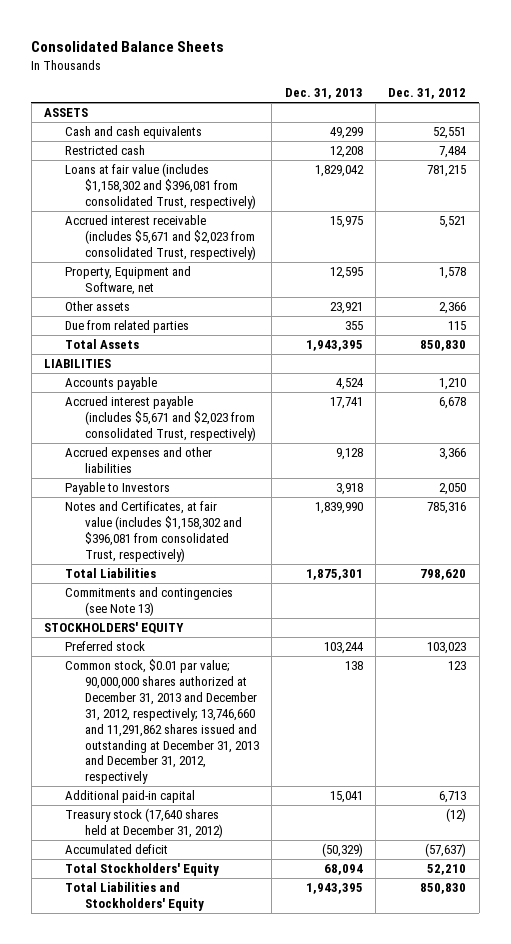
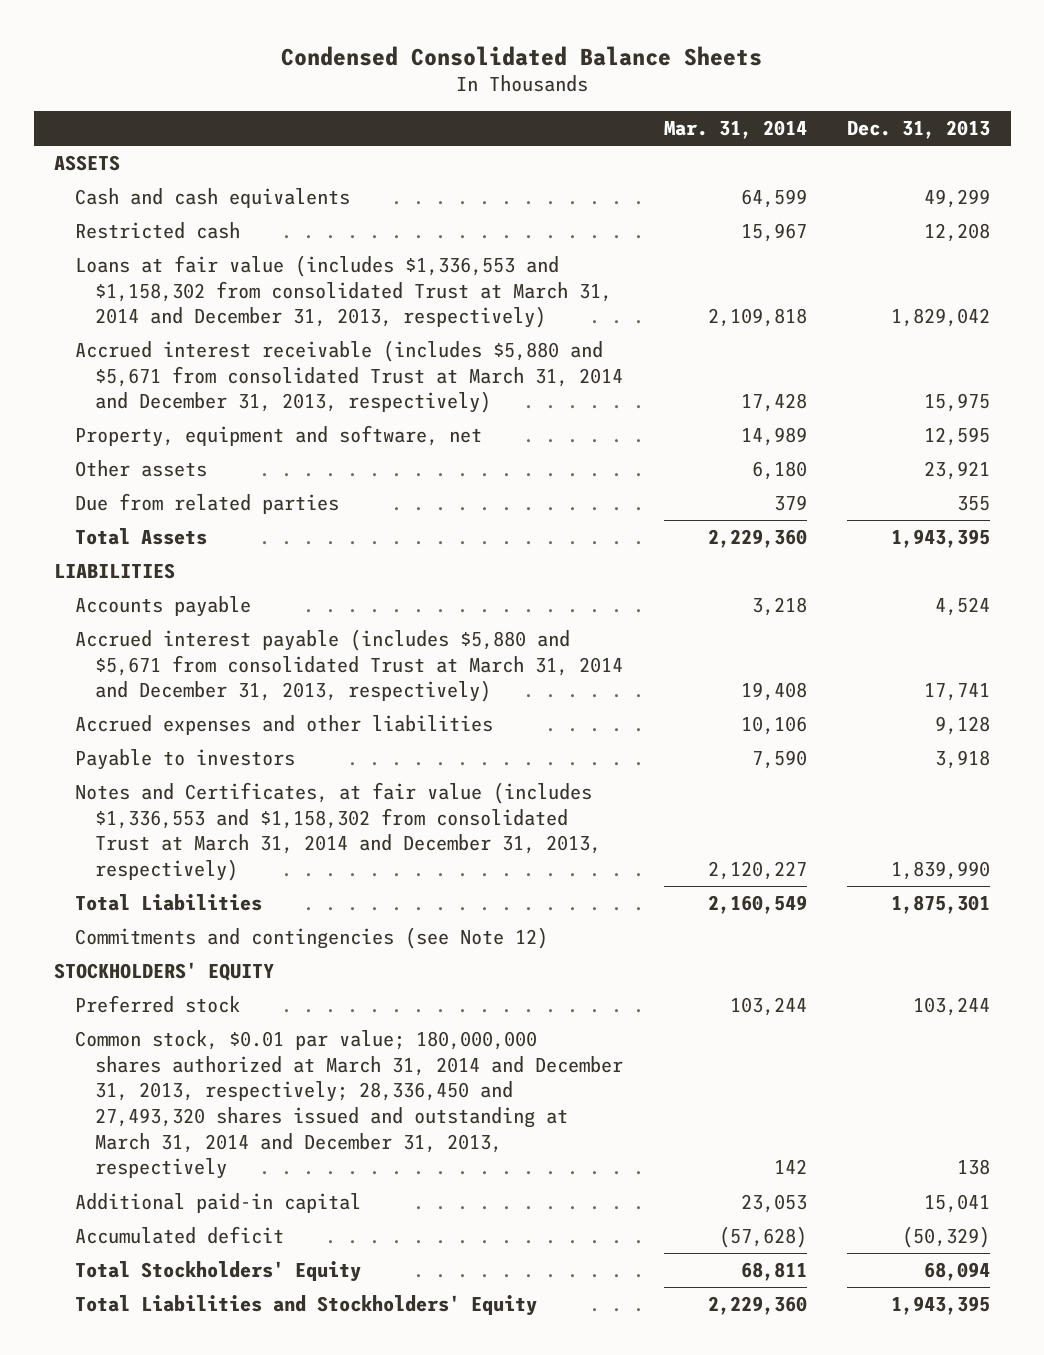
[31,40,225,52] Consolidated Balance Sheets -> [281,45,763,66] Condensed Consolidated Balance Sheets
[388,88,467,100] Dec. 31, 2012 -> none
none -> [663,120,807,140] Mar. 31, 2014
[64,163,256,209] Loans at fair value (includes $1,158,302 and $396,081 from consolidated Trust, respectively) -> [74,255,613,329] Loans at fair value (includes $1,336,553 and $1,158,302 from consolidated Trust at March 31, 2014 and December 31, 2013, respectively)
[64,215,256,260] Accrued interest receivable (includes $5,671 and $2,023 from consolidated Trust, respectively) -> [74,340,624,414] Accrued interest receivable (includes $5,880 and $5,671 from consolidated Trust at March 31, 2014 and December 31, 2013, respectively)
[64,266,191,296] Property, Equipment and Software, net -> [74,425,482,448] Property, equipment and software, net
[64,396,256,441] Accrued interest payable (includes $5,671 and $2,023 from consolidated Trust, respectively) -> [74,629,624,703] Accrued interest payable (includes $5,880 and $5,671 from consolidated Trust at March 31, 2014 and December 31, 2013, respectively)
[64,482,170,496] Payable to Investors -> [74,749,295,771] Payable to investors
[64,501,242,562] Notes and Certificates, at fair value (includes $1,158,302 and $396,081 from consolidated Trust, respectively) -> [74,782,602,882] Notes and Certificates, at fair value (includes $1,336,553 and $1,158,302 from consolidated Trust at March 31, 2014 and December 31, 2013, respectively)
[64,587,233,617] Commitments and contingencies (see Note 13) -> [74,927,548,950] Commitments and contingencies (see Note 12)
[64,659,259,785] Common stock, $0.01 par value; 90,000,000 shares authorized at December 31, 2013 and December 31, 2012, respectively; 13,746,660 and 11,291,862 shares issued and outstanding at December 31, 2013 and December 31, 2012, respectively -> [74,1030,624,1180] Common stock, $0.01 par value; 180,000,000 shares authorized at March 31, 2014 and December 31, 2013, respectively; 28,336,450 and 27,493,320 shares issued and outstanding at March 31, 2014 and December 31, 2013, respectively
[64,808,223,839] Treasury stock (17,640 shares held at December 31, 2012) -> none

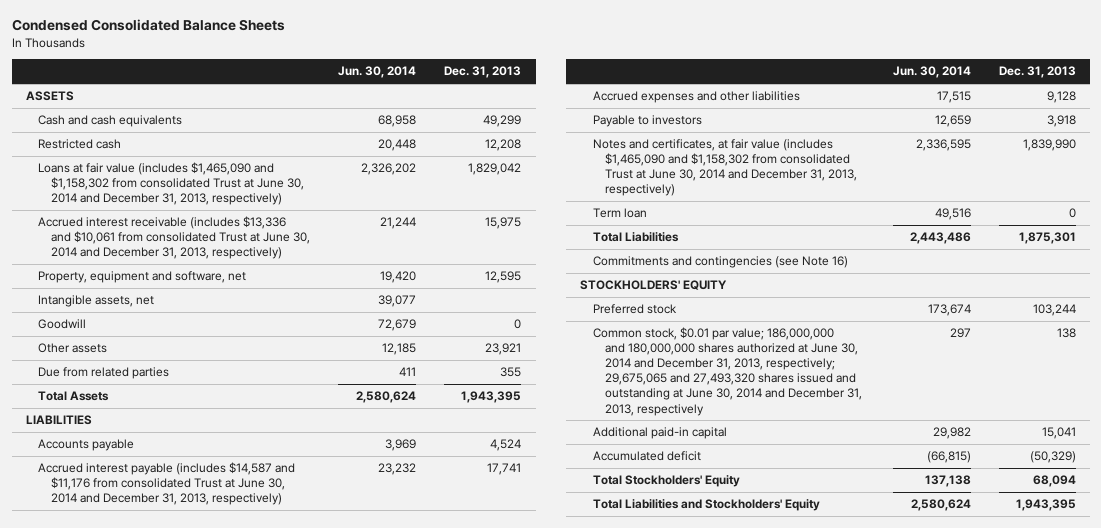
[663,120,807,140] Mar. 31, 2014 -> none
none -> [338,66,417,79] Jun. 30, 2014
[74,255,613,329] Loans at fair value (includes $1,336,553 and $1,158,302 from consolidated Trust at March 31, 2014 and December 31, 2013, respectively) -> [38,162,305,206] Loans at fair value (includes $1,465,090 and $1,158,302 from consolidated Trust at June 30, 2014 and December 31, 2013, respectively)
[74,340,624,414] Accrued interest receivable (includes $5,880 and $5,671 from consolidated Trust at March 31, 2014 and December 31, 2013, respectively) -> [38,216,311,260] Accrued interest receivable (includes $13,336 and $10,061 from consolidated Trust at June 30, 2014 and December 31, 2013, respectively)
none -> [38,295,155,308] Intangible assets, net
none -> [38,319,87,330] Goodwill
[74,629,624,703] Accrued interest payable (includes $5,880 and $5,671 from consolidated Trust at March 31, 2014 and December 31, 2013, respectively) -> [38,462,296,506] Accrued interest payable (includes $14,587 and $11,176 from consolidated Trust at June 30, 2014 and December 31, 2013, respectively)
[74,782,602,882] Notes and Certificates, at fair value (includes $1,336,553 and $1,158,302 from consolidated Trust at March 31, 2014 and December 31, 2013, respectively) -> [592,139,858,197] Notes and certificates, at fair value (includes $1,465,090 and $1,158,302 from consolidated Trust at June 30, 2014 and December 31, 2013, respectively)
none -> [592,208,647,219] Term loan
[74,927,548,950] Commitments and contingencies (see Note 12) -> [592,256,848,269] Commitments and contingencies (see Note 16)
[74,1030,624,1180] Common stock, $0.01 par value; 180,000,000 shares authorized at March 31, 2014 and December 31, 2013, respectively; 28,336,450 and 27,493,320 shares issued and outstanding at March 31, 2014 and December 31, 2013, respectively -> [592,327,863,416] Common stock, $0.01 par value; 186,000,000 and 180,000,000 shares authorized at June 30, 2014 and December 31, 2013, respectively; 29,675,065 and 27,493,320 shares issued and outstanding at June 30, 2014 and December 31, 2013, respectively

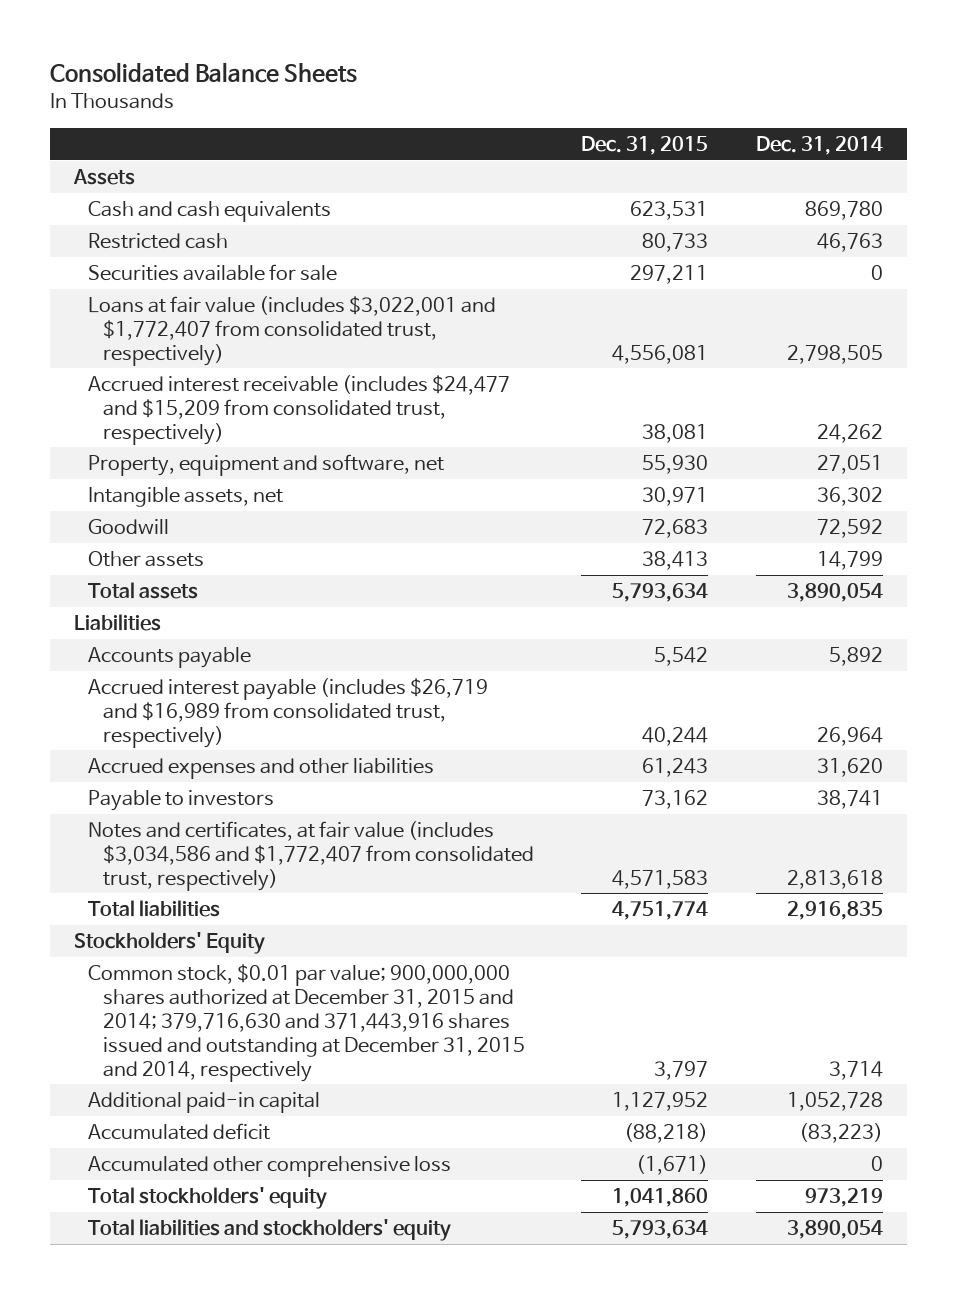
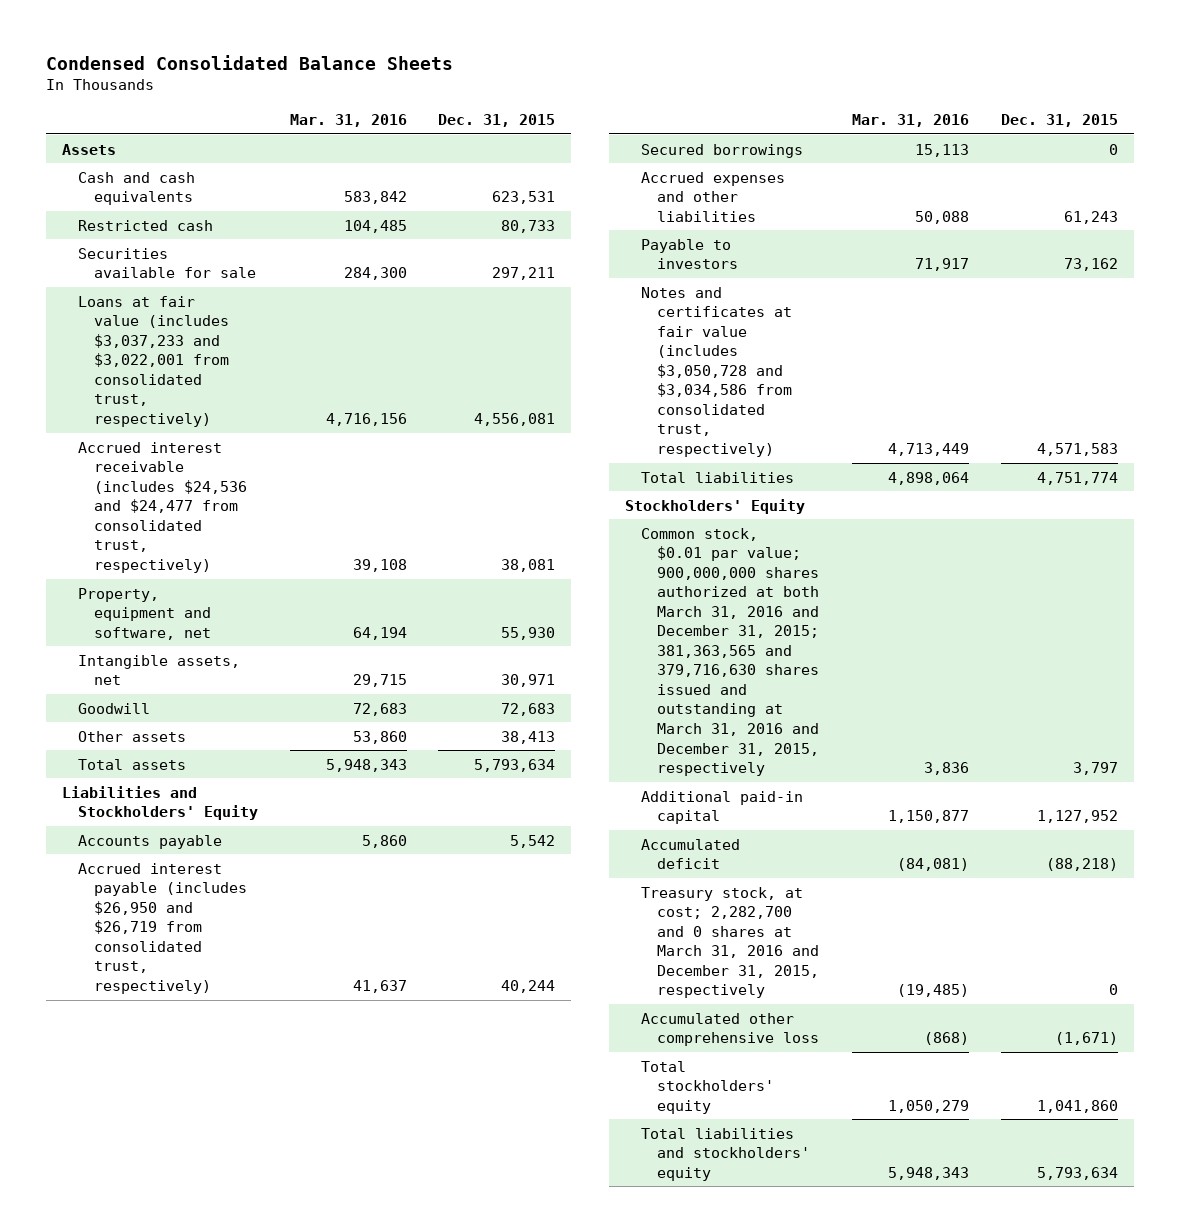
[49,62,357,84] Consolidated Balance Sheets -> [46,54,454,70] Condensed Consolidated Balance Sheets
[755,136,883,156] Dec. 31, 2014 -> none
none -> [289,114,407,128] Mar. 31, 2016
[88,296,497,366] Loans at fair value (includes $3,022,001 and $1,772,407 from consolidated trust, respectively) -> [78,295,230,427] Loans at fair value (includes $3,037,233 and $3,022,001 from consolidated trust, respectively)
[88,375,511,445] Accrued interest receivable (includes $24,477 and $15,209 from consolidated trust, respectively) -> [78,441,248,573] Accrued interest receivable (includes $24,536 and $24,477 from consolidated trust, respectively)
[73,614,161,632] Liabilities -> [62,785,259,821] Liabilities and Stockholders' Equity
[88,678,489,748] Accrued interest payable (includes $26,719 and $16,989 from consolidated trust, respectively) -> [78,862,248,994] Accrued interest payable (includes $26,950 and $26,719 from consolidated trust, respectively)
none -> [640,143,803,158] Secured borrowings
[88,821,534,891] Notes and certificates, at fair value (includes $3,034,586 and $1,772,407 from consolidated trust, respectively) -> [640,286,792,457] Notes and certificates at fair value (includes $3,050,728 and $3,034,586 from consolidated trust, respectively)
[88,964,525,1082] Common stock, $0.01 par value; 900,000,000 shares authorized at December 31, 2015 and 2014; 379,716,630 and 371,443,916 shares issued and outstanding at December 31, 2015 and 2014, respectively -> [640,527,819,777] Common stock, $0.01 par value; 900,000,000 shares authorized at both March 31, 2016 and December 31, 2015; 381,363,565 and 379,716,630 shares issued and outstanding at March 31, 2016 and December 31, 2015, respectively
none -> [640,886,819,999] Treasury stock, at cost; 2,282,700 and 0 shares at March 31, 2016 and December 31, 2015, respectively

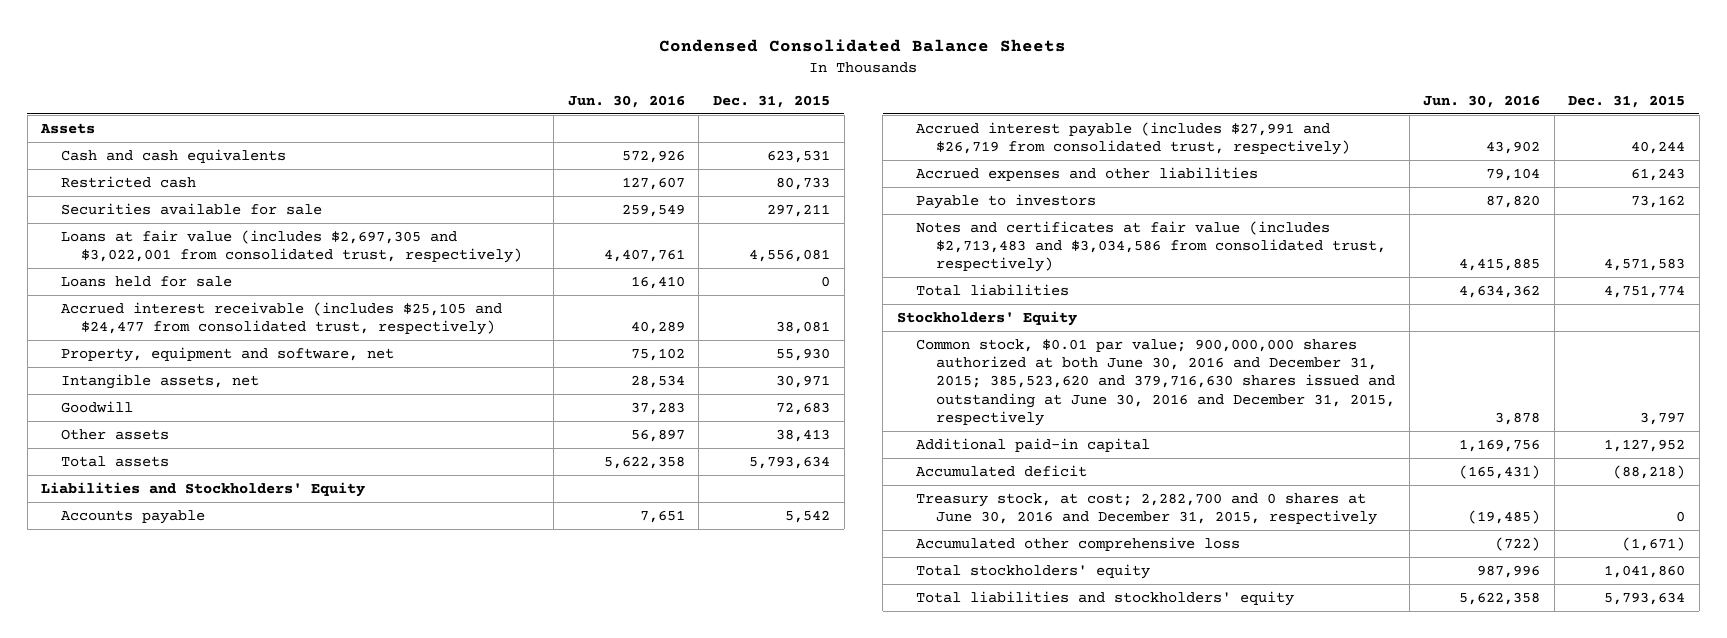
[289,114,407,128] Mar. 31, 2016 -> none
none -> [567,94,685,108] Jun. 30, 2016
[78,295,230,427] Loans at fair value (includes $3,037,233 and $3,022,001 from consolidated trust, respectively) -> [61,229,522,264] Loans at fair value (includes $2,697,305 and $3,022,001 from consolidated trust, respectively)
none -> [61,275,233,287] Loans held for sale
[78,441,248,573] Accrued interest receivable (includes $24,536 and $24,477 from consolidated trust, respectively) -> [61,301,503,336] Accrued interest receivable (includes $25,105 and $24,477 from consolidated trust, respectively)
[640,143,803,158] Secured borrowings -> none
[78,862,248,994] Accrued interest payable (includes $26,950 and $26,719 from consolidated trust, respectively) -> [916,121,1350,156] Accrued interest payable (includes $27,991 and $26,719 from consolidated trust, respectively)
[640,286,792,457] Notes and certificates at fair value (includes $3,050,728 and $3,034,586 from consolidated trust, respectively) -> [916,220,1386,273] Notes and certificates at fair value (includes $2,713,483 and $3,034,586 from consolidated trust, respectively)
[640,527,819,777] Common stock, $0.01 par value; 900,000,000 shares authorized at both March 31, 2016 and December 31, 2015; 381,363,565 and 379,716,630 shares issued and outstanding at March 31, 2016 and December 31, 2015, respectively -> [916,338,1395,426] Common stock, $0.01 par value; 900,000,000 shares authorized at both June 30, 2016 and December 31, 2015; 385,523,620 and 379,716,630 shares issued and outstanding at June 30, 2016 and December 31, 2015, respectively
[640,886,819,999] Treasury stock, at cost; 2,282,700 and 0 shares at March 31, 2016 and December 31, 2015, respectively -> [916,492,1377,526] Treasury stock, at cost; 2,282,700 and 0 shares at June 30, 2016 and December 31, 2015, respectively

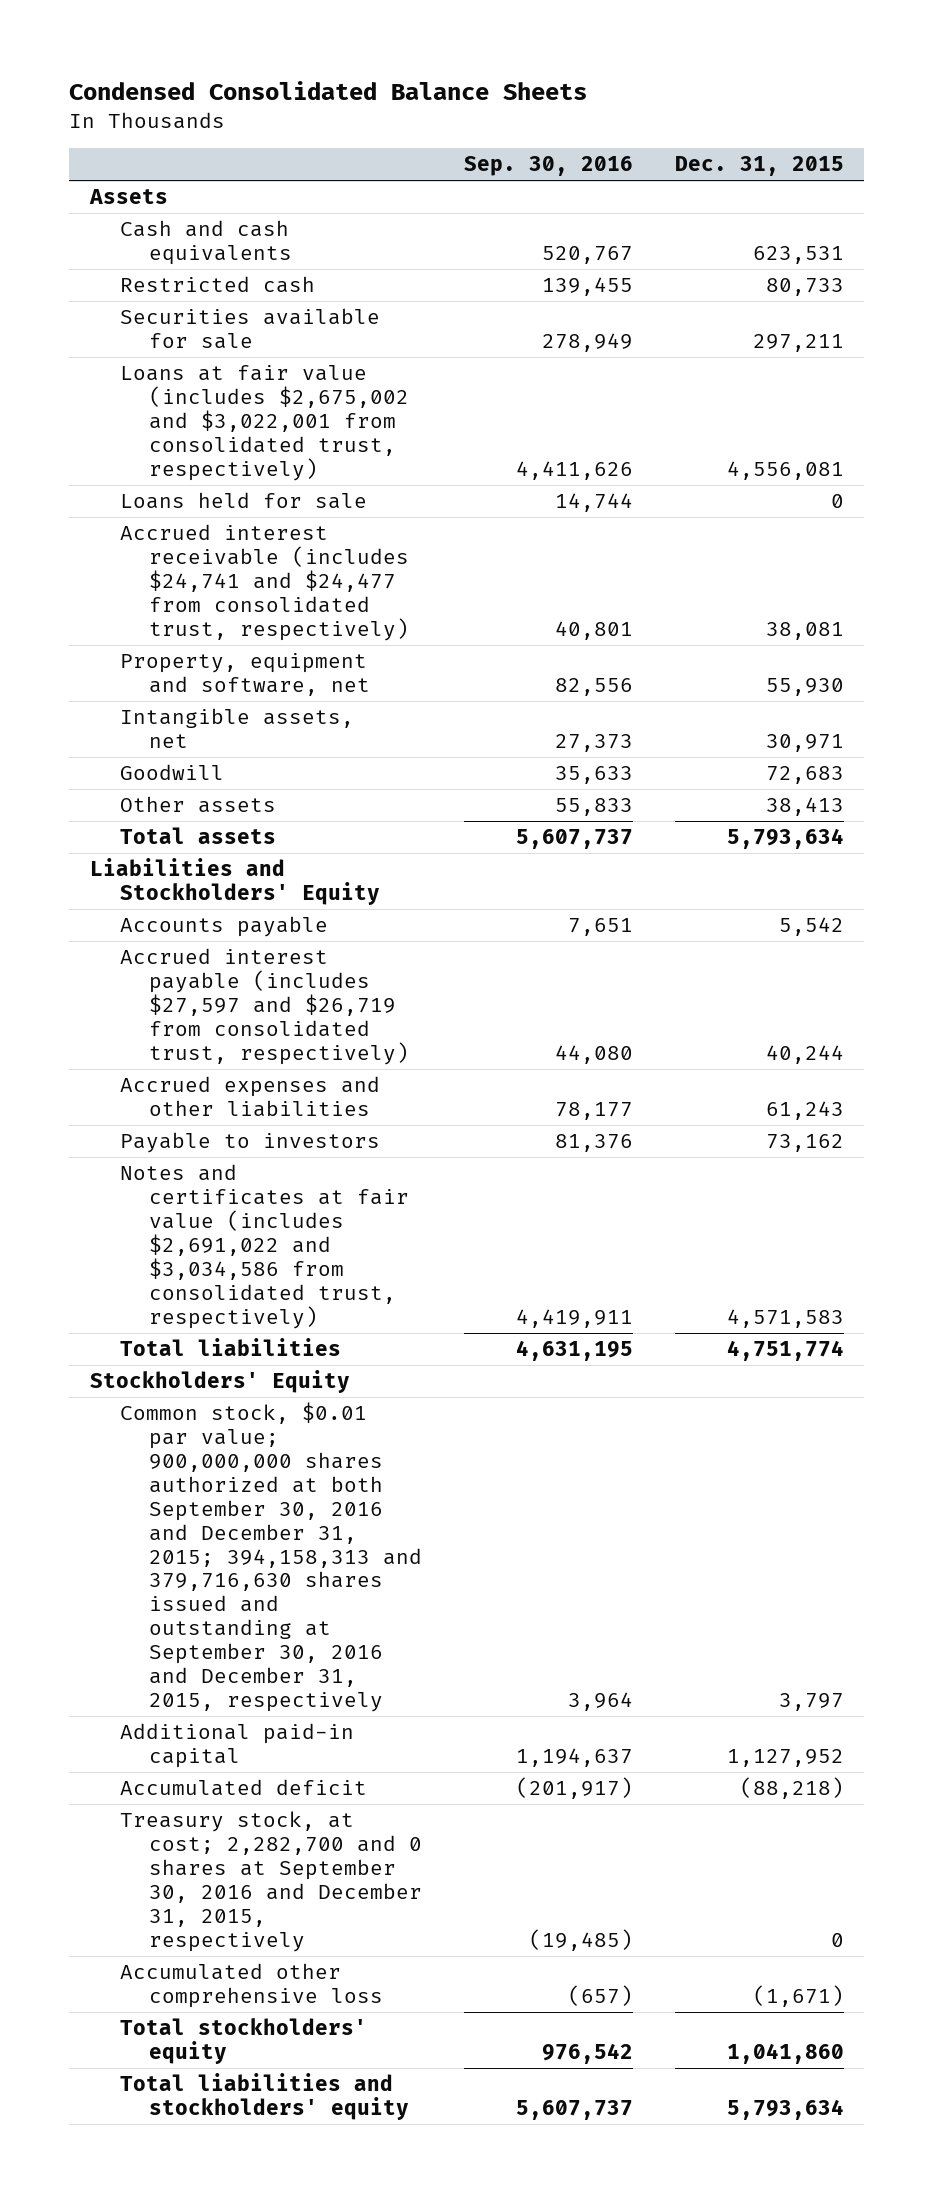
[567,94,685,108] Jun. 30, 2016 -> none
none -> [463,156,633,177] Sep. 30, 2016
[61,229,522,264] Loans at fair value (includes $2,697,305 and $3,022,001 from consolidated trust, respectively) -> [119,365,410,481] Loans at fair value (includes $2,675,002 and $3,022,001 from consolidated trust, respectively)
[61,301,503,336] Accrued interest receivable (includes $25,105 and $24,477 from consolidated trust, respectively) -> [119,524,410,641] Accrued interest receivable (includes $24,741 and $24,477 from consolidated trust, respectively)
[916,121,1350,156] Accrued interest payable (includes $27,991 and $26,719 from consolidated trust, respectively) -> [119,948,410,1065] Accrued interest payable (includes $27,597 and $26,719 from consolidated trust, respectively)
[916,220,1386,273] Notes and certificates at fair value (includes $2,713,483 and $3,034,586 from consolidated trust, respectively) -> [119,1164,410,1329] Notes and certificates at fair value (includes $2,691,022 and $3,034,586 from consolidated trust, respectively)
[916,338,1395,426] Common stock, $0.01 par value; 900,000,000 shares authorized at both June 30, 2016 and December 31, 2015; 385,523,620 and 379,716,630 shares issued and outstanding at June 30, 2016 and December 31, 2015, respectively -> [119,1402,423,1712] Common stock, $0.01 par value; 900,000,000 shares authorized at both September 30, 2016 and December 31, 2015; 394,158,313 and 379,716,630 shares issued and outstanding at September 30, 2016 and December 31, 2015, respectively
[916,492,1377,526] Treasury stock, at cost; 2,282,700 and 0 shares at June 30, 2016 and December 31, 2015, respectively -> [119,1811,423,1952] Treasury stock, at cost; 2,282,700 and 0 shares at September 30, 2016 and December 31, 2015, respectively

